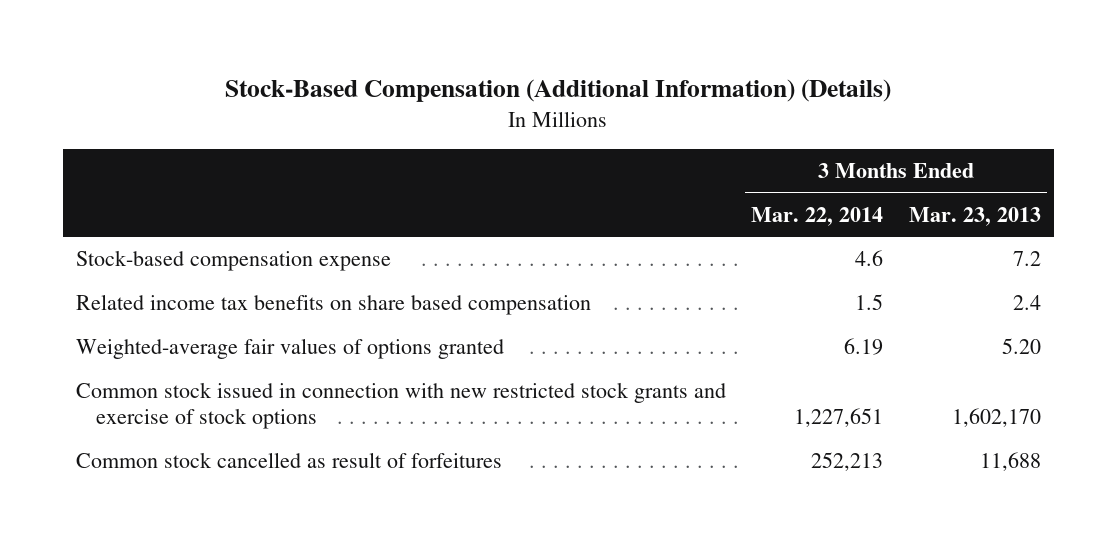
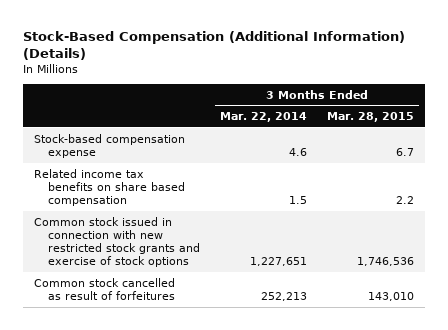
[908,206,1041,226] Mar. 23, 2013 -> none
none -> [327,112,415,123] Mar. 28, 2015
[75,338,504,360] Weighted-average fair values of options granted -> none

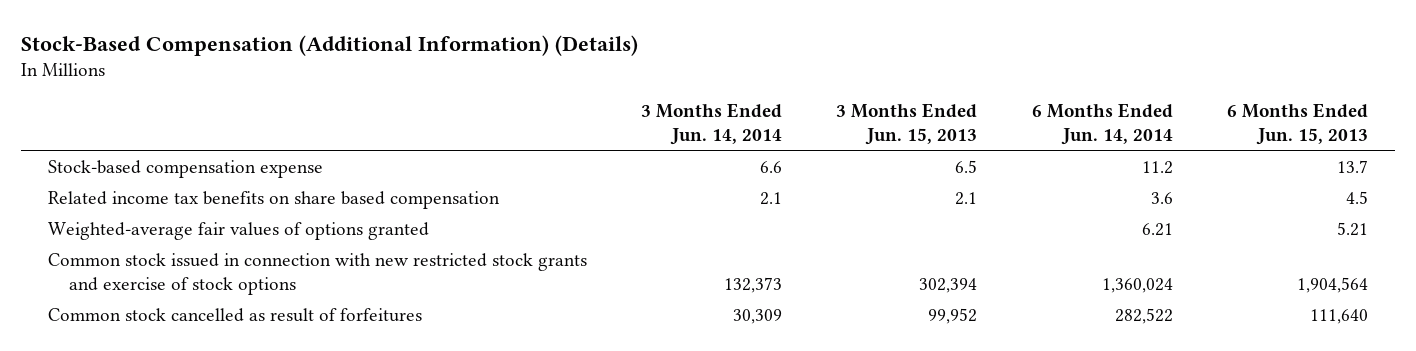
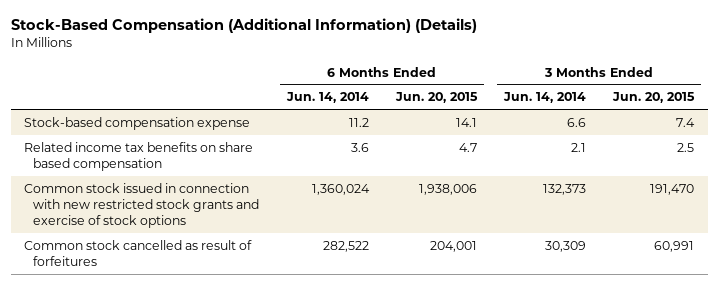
[836,103,978,146] 3 Months Ended Jun. 15, 2013 -> none
[1226,103,1368,146] 6 Months Ended Jun. 15, 2013 -> none
none -> [394,92,478,104] Jun. 20, 2015
none -> [612,92,696,104] Jun. 20, 2015
[47,221,429,240] Weighted-average fair values of options granted -> none

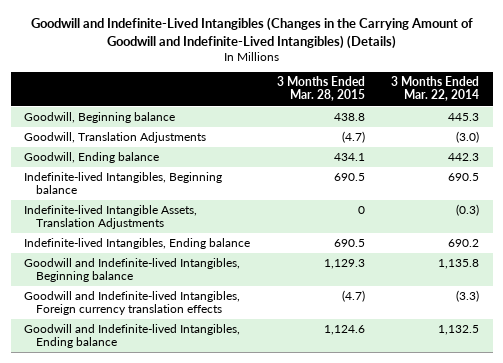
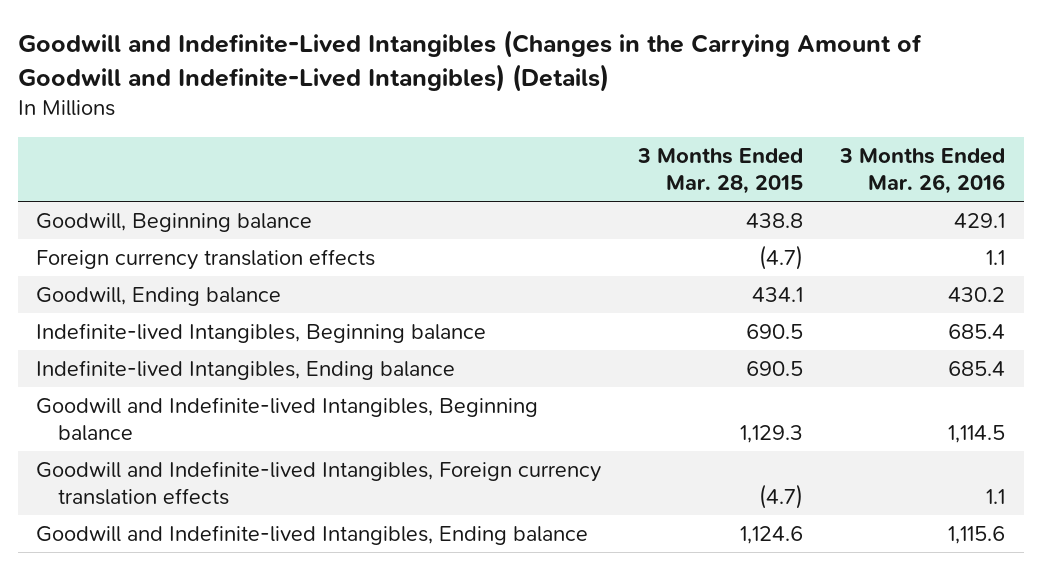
[391,76,480,102] 3 Months Ended Mar. 22, 2014 -> none
none -> [839,148,1006,195] 3 Months Ended Mar. 26, 2016
[23,132,206,144] Goodwill, Translation Adjustments -> none
none -> [36,249,376,271] Foreign currency translation effects
[23,205,197,230] Indefinite-lived Intangible Assets, Translation Adjustments -> none

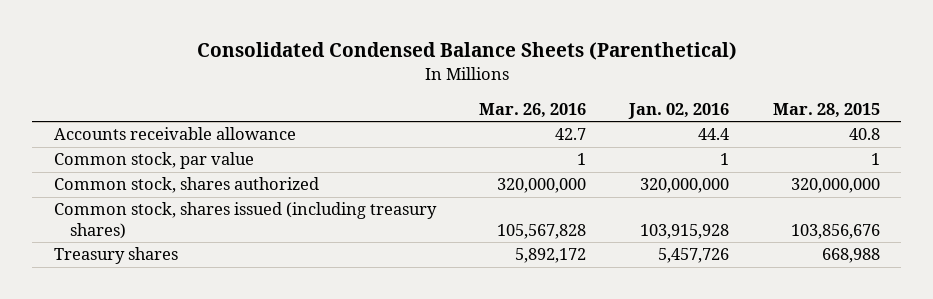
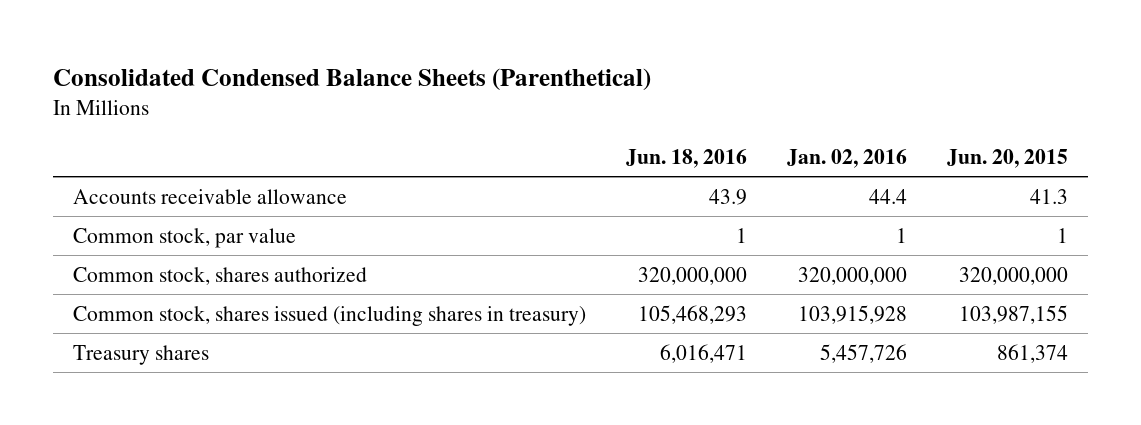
[478,102,586,118] Mar. 26, 2016 -> none
[772,102,880,118] Mar. 28, 2015 -> none
none -> [625,148,747,168] Jun. 18, 2016
none -> [946,148,1068,168] Jun. 20, 2015
[53,202,437,239] Common stock, shares issued (including treasury shares) -> [72,305,586,326] Common stock, shares issued (including shares in treasury)

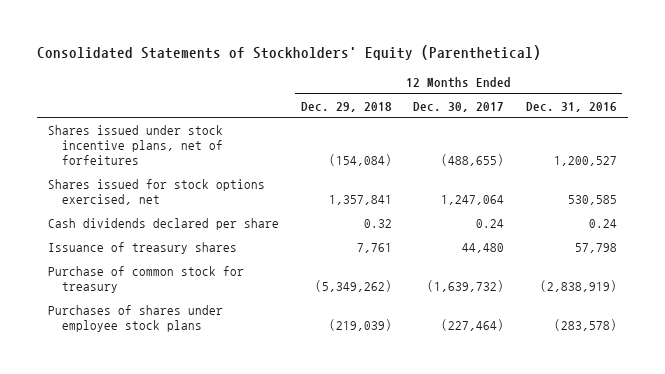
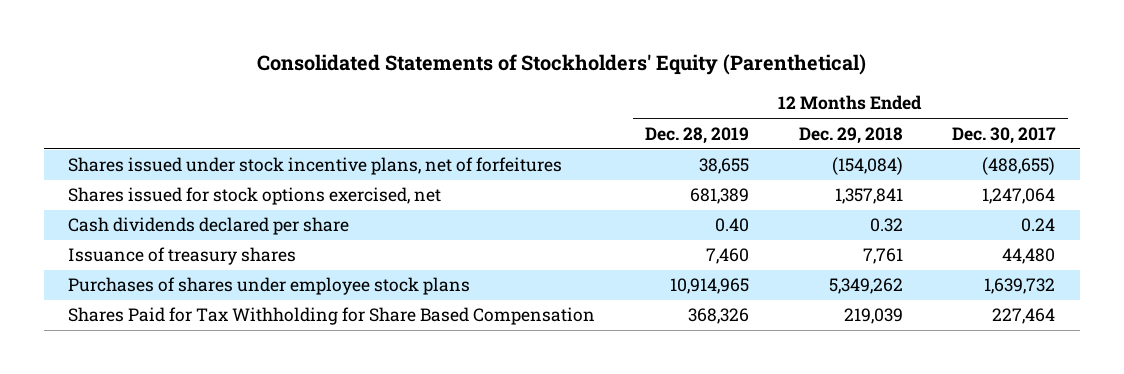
[525,101,617,112] Dec. 31, 2016 -> none
none -> [645,126,750,144] Dec. 28, 2019
[48,265,245,293] Purchase of common stock for treasury -> none
[328,318,392,331] (219,039) -> [828,278,903,295] 5,349,262
[441,318,505,331] (227,464) -> [984,278,1056,295] 1,639,732
none -> [68,307,596,326] Shares Paid for Tax Withholding for Share Based Compensation

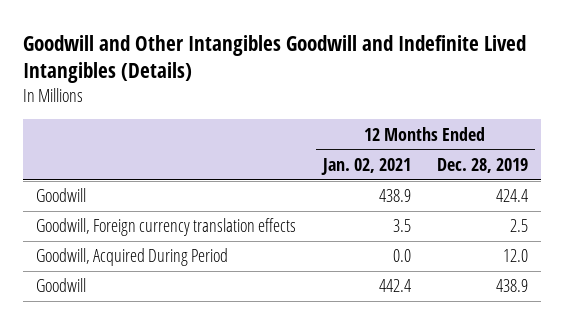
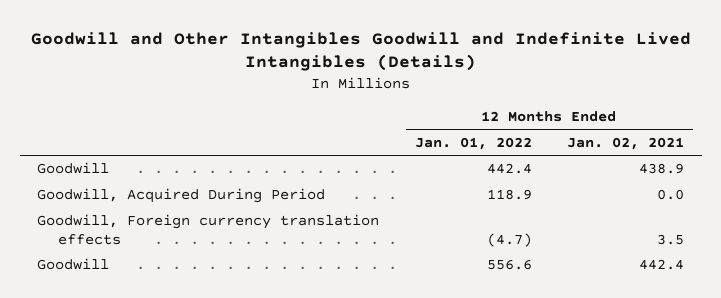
[437,157,529,173] Dec. 28, 2019 -> none
none -> [414,136,532,150] Jan. 01, 2022
[36,218,297,237] Goodwill, Foreign currency translation effects -> [37,214,380,245] Goodwill, Foreign currency translation effects

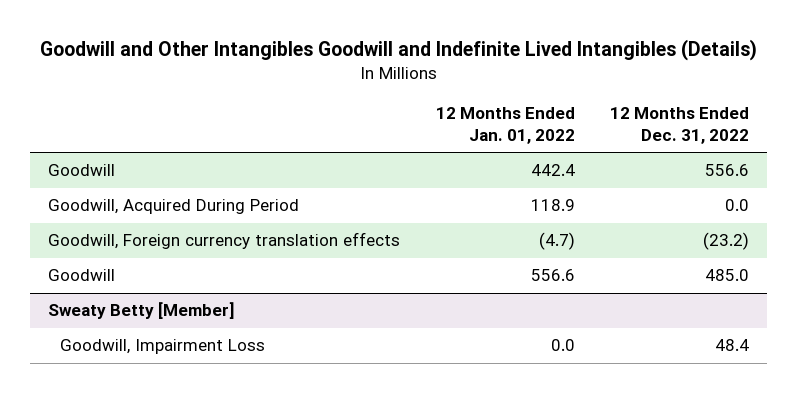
[567,136,685,150] Jan. 02, 2021 -> none
none -> [610,107,750,145] 12 Months Ended Dec. 31, 2022
none -> [47,302,235,320] Sweaty Betty [Member]
none -> [60,339,266,355] Goodwill, Impairment Loss

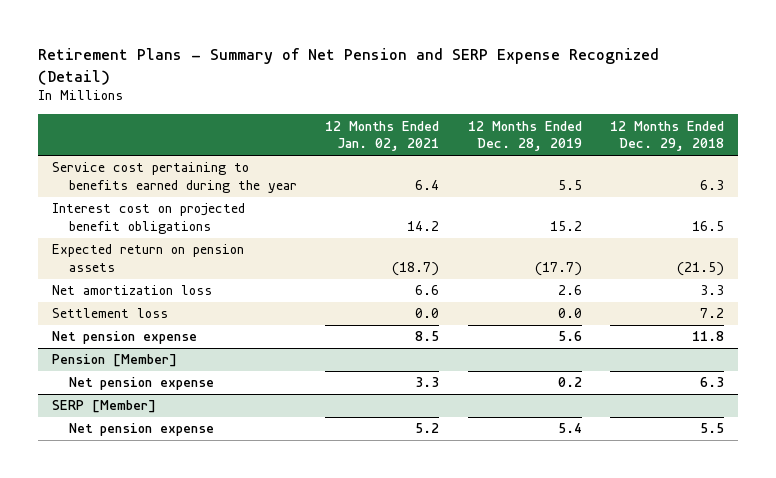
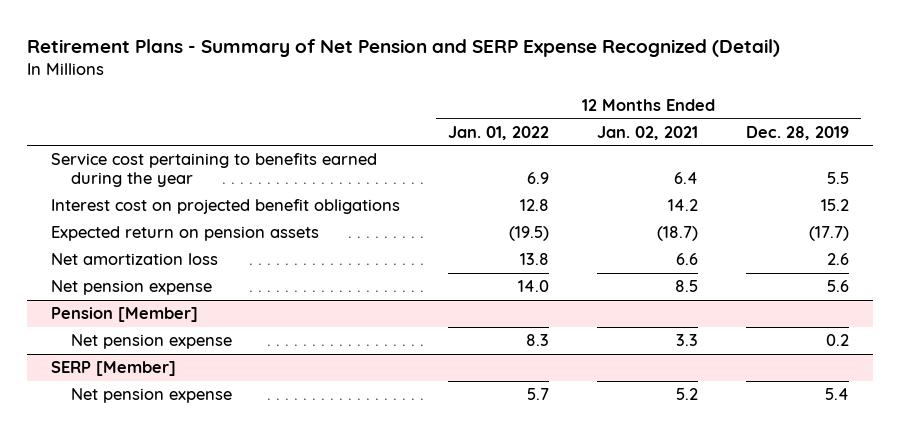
[609,120,724,152] 12 Months Ended Dec. 29, 2018 -> none
none -> [448,125,550,140] Jan. 01, 2022
[52,308,169,319] Settlement loss -> none

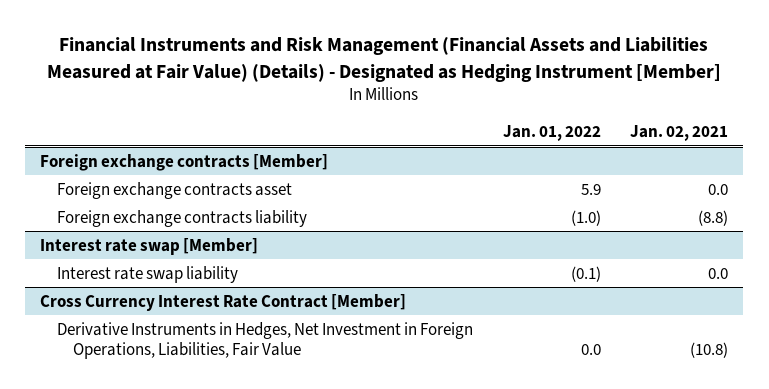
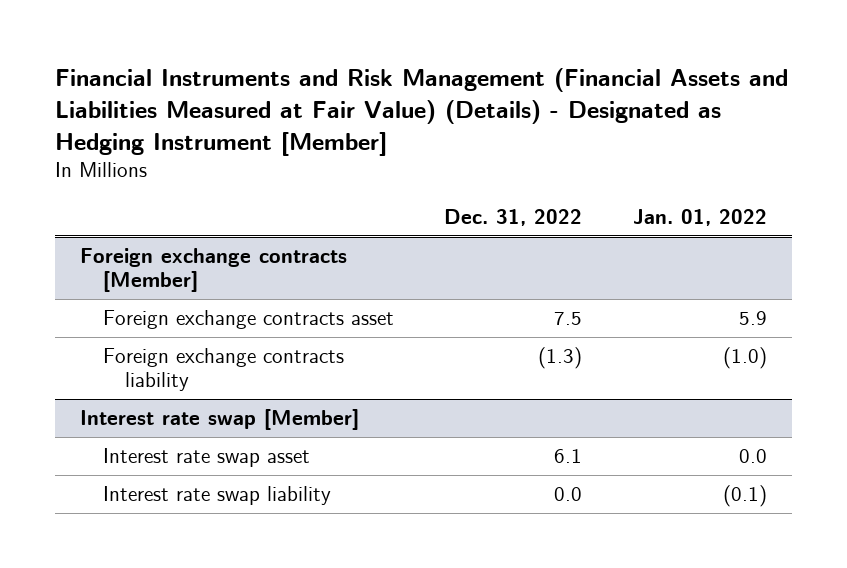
[630,125,729,142] Jan. 02, 2021 -> none
none -> [444,208,583,226] Dec. 31, 2022
none -> [102,448,310,468] Interest rate swap asset
[40,293,407,311] Cross Currency Interest Rate Contract [Member] -> none
[56,321,473,360] Derivative Instruments in Hedges, Net Investment in Foreign Operations, Liabilities, Fair Value -> none

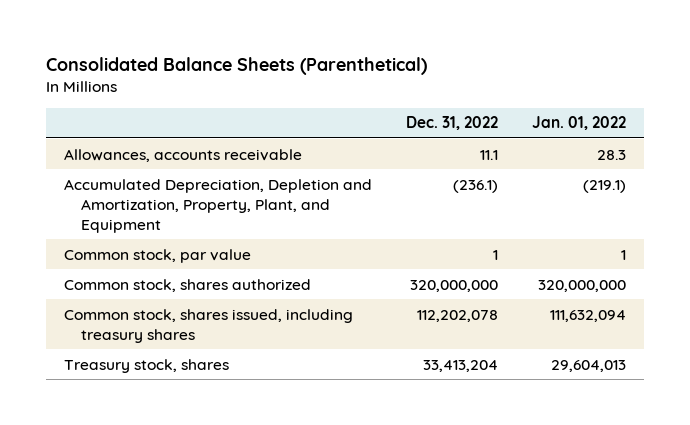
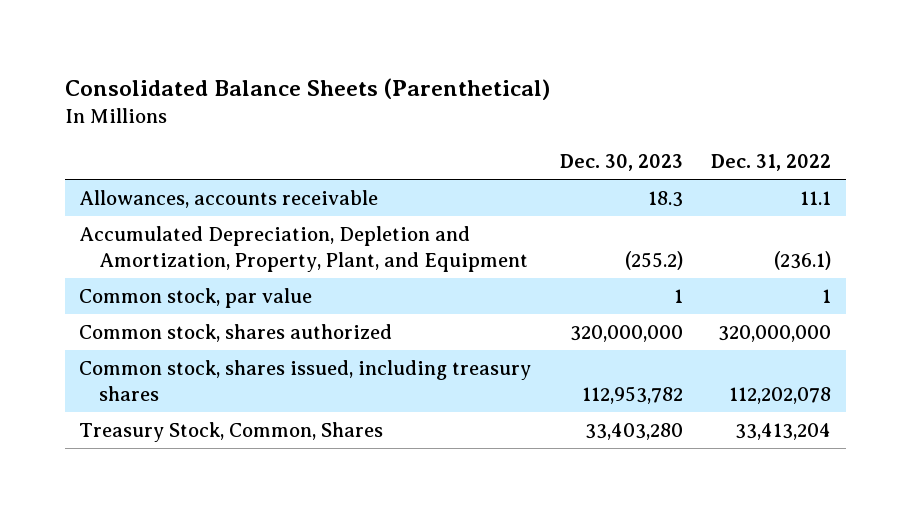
[532,116,627,131] Jan. 01, 2022 -> none
none -> [559,154,683,172] Dec. 30, 2023
[63,358,229,373] Treasury stock, shares -> [79,421,384,442] Treasury Stock, Common, Shares

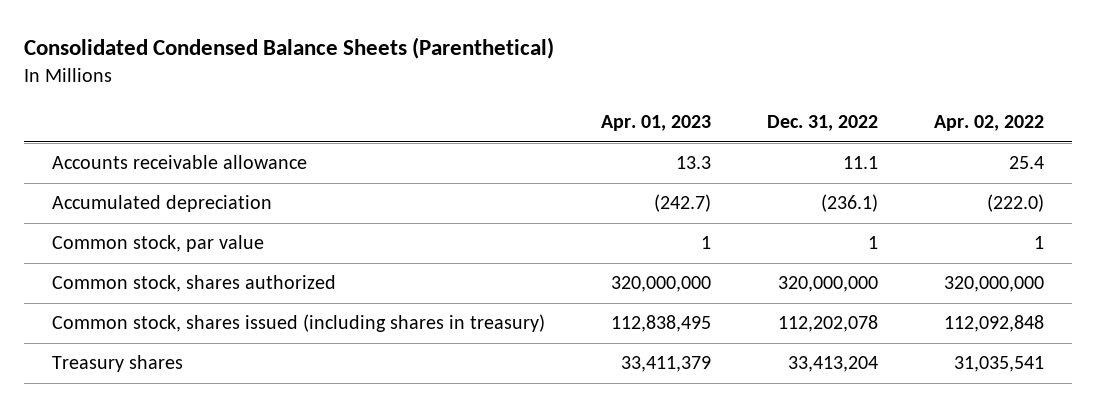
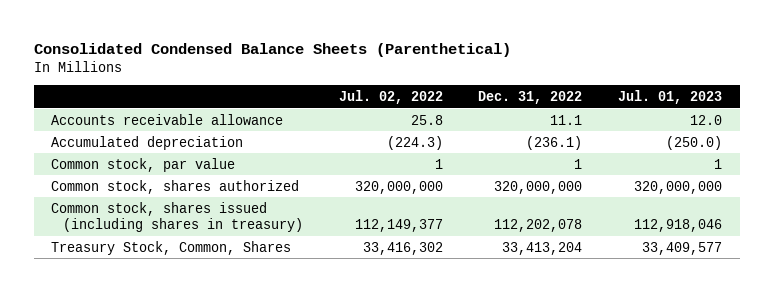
[601,115,712,132] Apr. 01, 2023 -> none
[934,115,1045,132] Apr. 02, 2022 -> none
none -> [338,90,443,105] Jul. 02, 2022
none -> [618,90,723,105] Jul. 01, 2023
[52,355,184,373] Treasury shares -> [51,240,292,255] Treasury Stock, Common, Shares

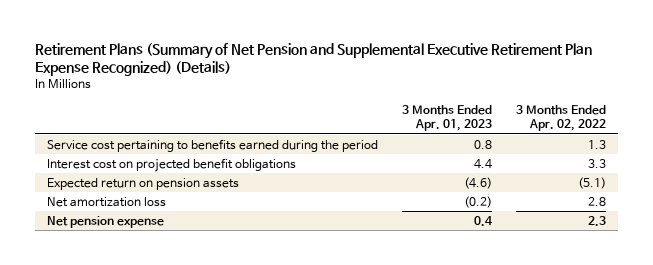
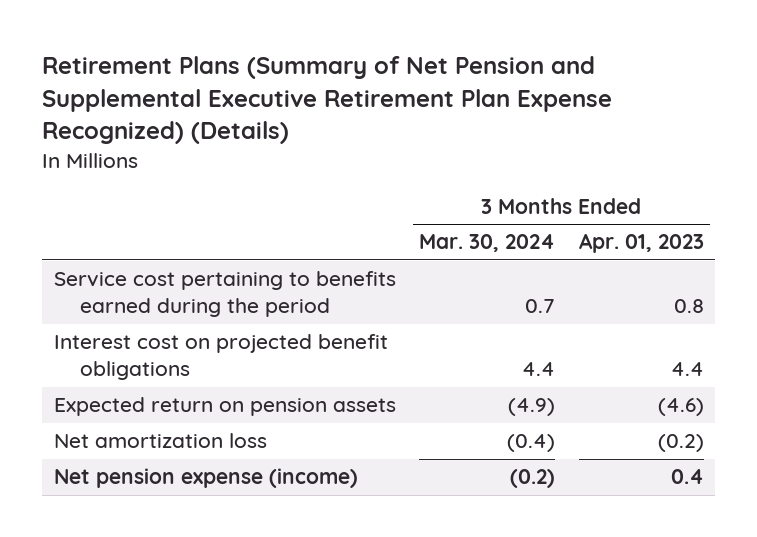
[516,105,607,132] 3 Months Ended Apr. 02, 2022 -> none
none -> [419,234,556,253] Mar. 30, 2024
[47,215,165,228] Net pension expense -> [53,468,358,489] Net pension expense (income)

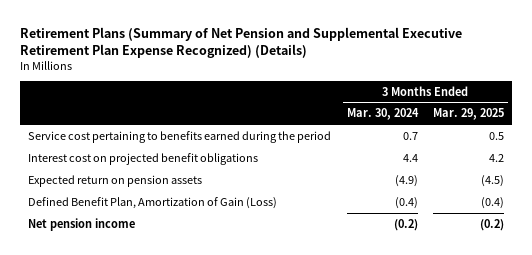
[578,233,704,254] Apr. 01, 2023 -> none
none -> [432,108,504,121] Mar. 29, 2025
[53,433,267,449] Net amortization loss -> [28,196,278,209] Defined Benefit Plan, Amortization of Gain (Loss)
[53,468,358,489] Net pension expense (income) -> [28,217,136,231] Net pension income

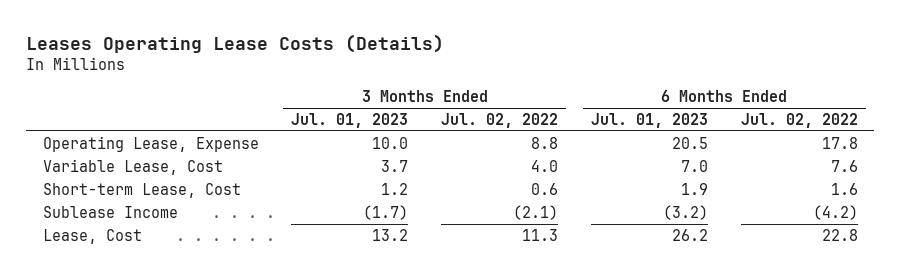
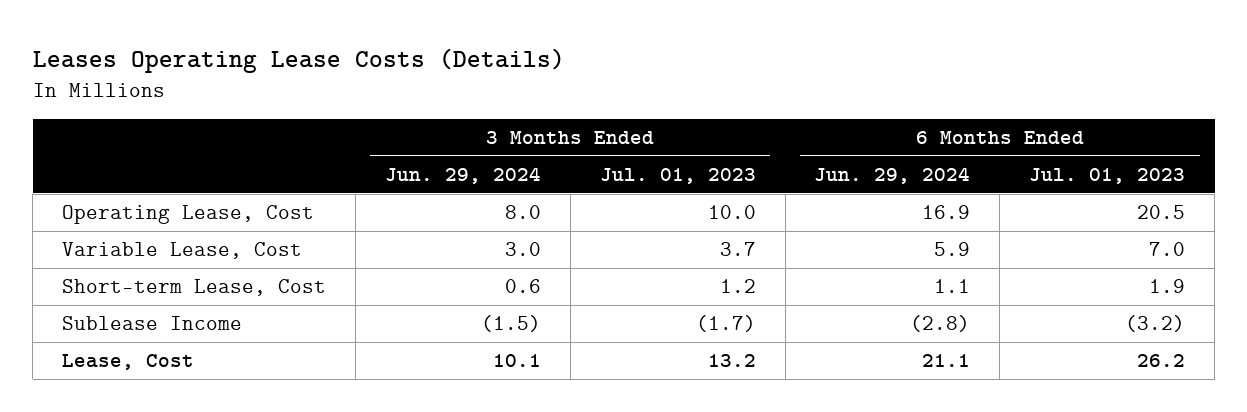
[441,112,559,128] Jul. 02, 2022 -> none
[740,112,858,128] Jul. 02, 2022 -> none
none -> [384,166,541,184] Jun. 29, 2024
none -> [814,166,971,184] Jun. 29, 2024
[42,135,259,152] Operating Lease, Expense -> [62,205,315,225] Operating Lease, Cost

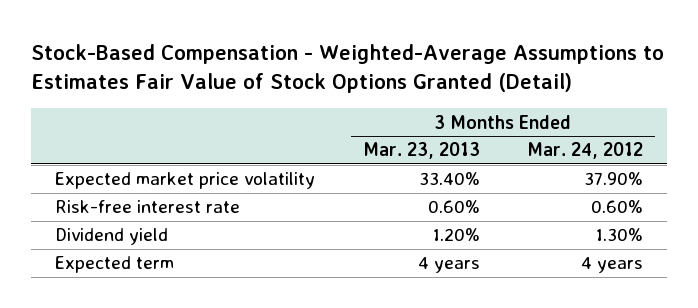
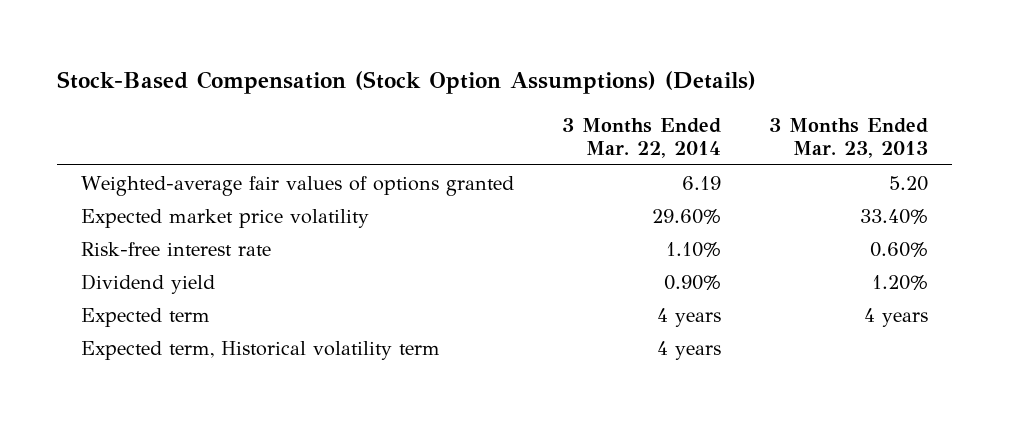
[30,44,664,94] Stock-Based Compensation - Weighted-Average Assumptions to Estimates Fair Value of Stock Options Granted (Detail) -> [56,70,756,94] Stock-Based Compensation (Stock Option Assumptions) (Details)
[527,142,644,160] Mar. 24, 2012 -> none
none -> [561,117,721,158] 3 Months Ended Mar. 22, 2014
none -> [80,175,514,196] Weighted-average fair values of options granted
none -> [80,340,440,360] Expected term, Historical volatility term

